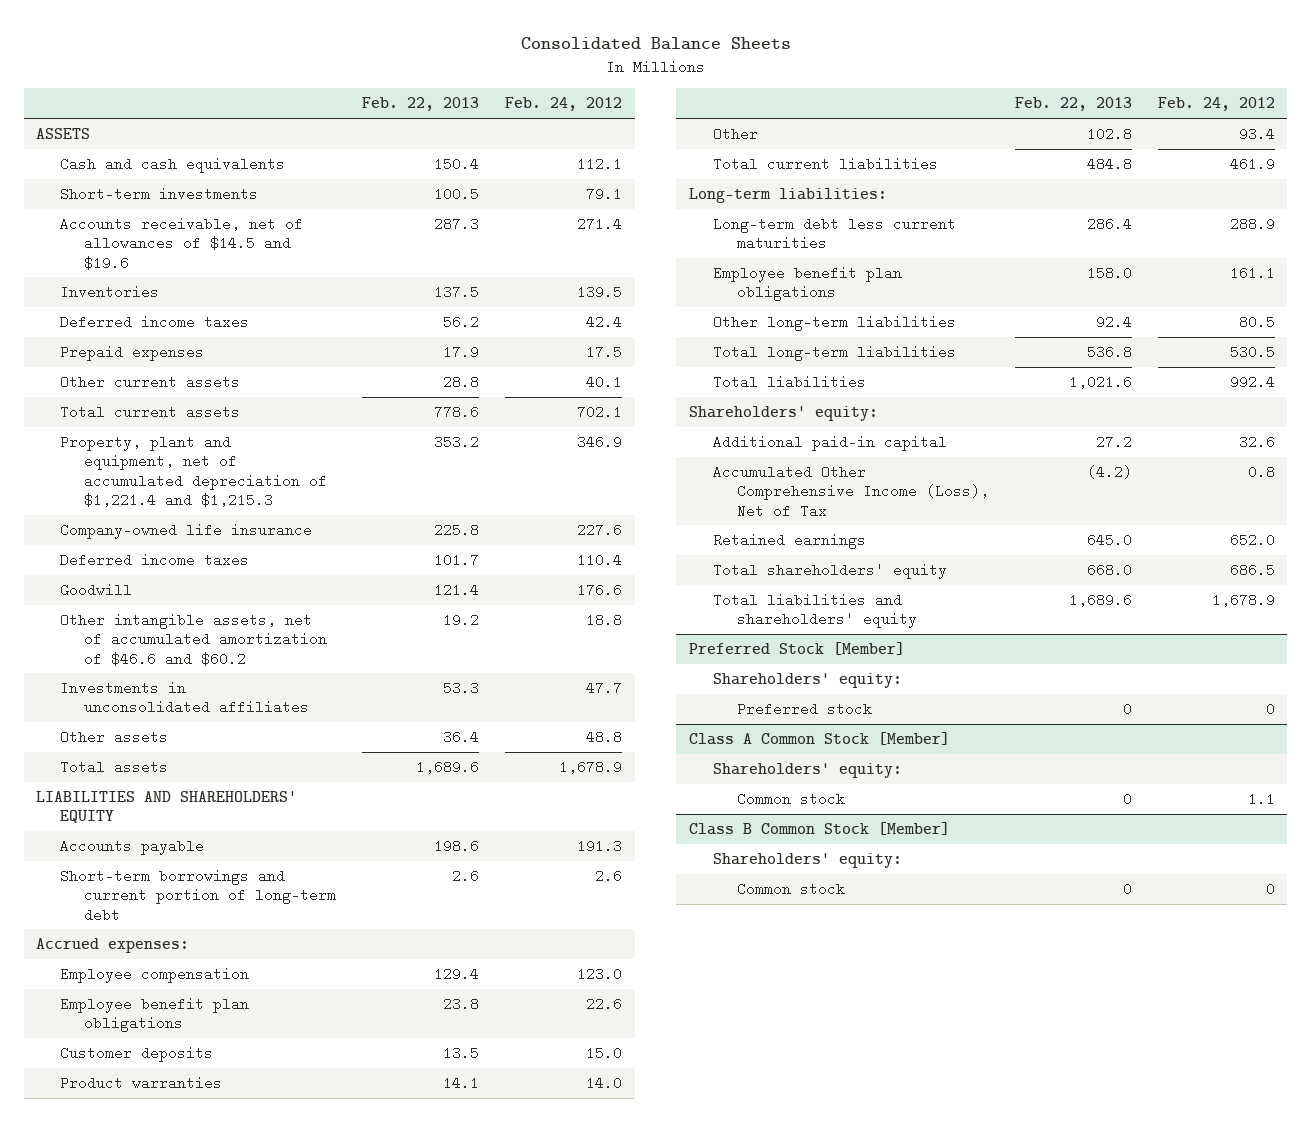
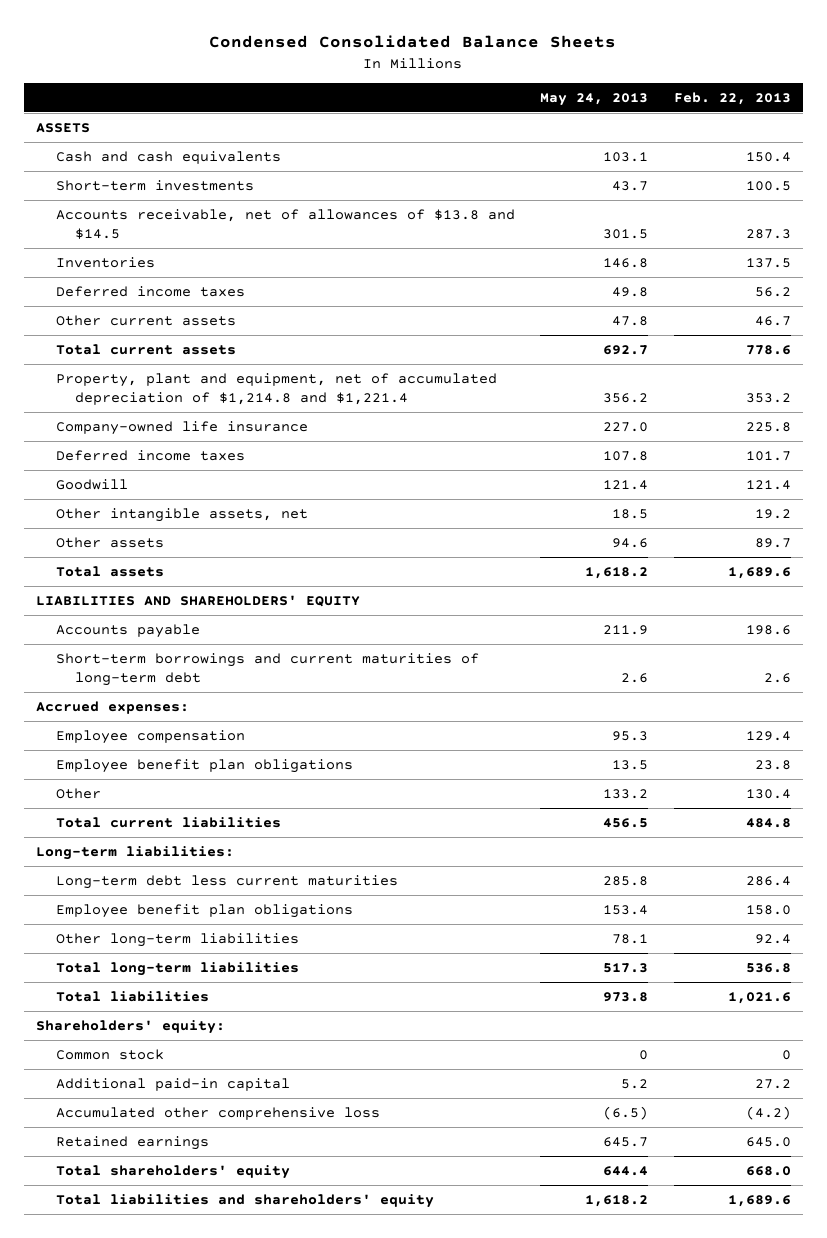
[520,37,791,51] Consolidated Balance Sheets -> [209,35,617,49] Condensed Consolidated Balance Sheets
[504,97,622,112] Feb. 24, 2012 -> none
none -> [540,92,649,106] May 24, 2013
[60,216,304,270] Accounts receivable, net of allowances of $14.5 and $19.6 -> [55,209,515,239] Accounts receivable, net of allowances of $13.8 and $14.5
[60,344,205,361] Prepaid expenses -> none
[443,374,480,389] 28.8 -> [754,316,791,327] 46.7
[60,434,328,507] Property, plant and equipment, net of accumulated depreciation of $1,221.4 and $1,215.3 -> [55,373,497,405] Property, plant and equipment, net of accumulated depreciation of $1,214.8 and $1,221.4
[60,680,310,715] Investments in unconsolidated affiliates -> none
[60,612,328,666] Other intangible assets, net of accumulated amortization of $46.6 and $60.2 -> [55,508,308,523] Other intangible assets, net
[443,729,480,744] 36.4 -> [754,538,791,549] 89.7
[60,868,337,922] Short-term borrowings and current portion of long-term debt -> [55,653,479,686] Short-term borrowings and current maturities of long-term debt
[60,1045,214,1062] Customer deposits -> none
[60,1075,223,1090] Product warranties -> none
[1086,126,1132,141] 102.8 -> [745,789,791,800] 130.4
none -> [55,1049,164,1061] Common stock
[713,464,990,518] Accumulated Other Comprehensive Income (Loss), Net of Tax -> [55,1107,380,1121] Accumulated other comprehensive loss
[689,641,906,655] Preferred Stock [Member] -> none
[713,672,903,688] Shareholders' equity: -> none
[737,701,873,716] Preferred stock -> none
[689,731,951,745] Class A Common Stock [Member] -> none
[713,762,903,778] Shareholders' equity: -> none
[737,791,846,806] Common stock -> none
[689,821,951,835] Class B Common Stock [Member] -> none
[713,852,903,868] Shareholders' equity: -> none
[737,881,846,896] Common stock -> none

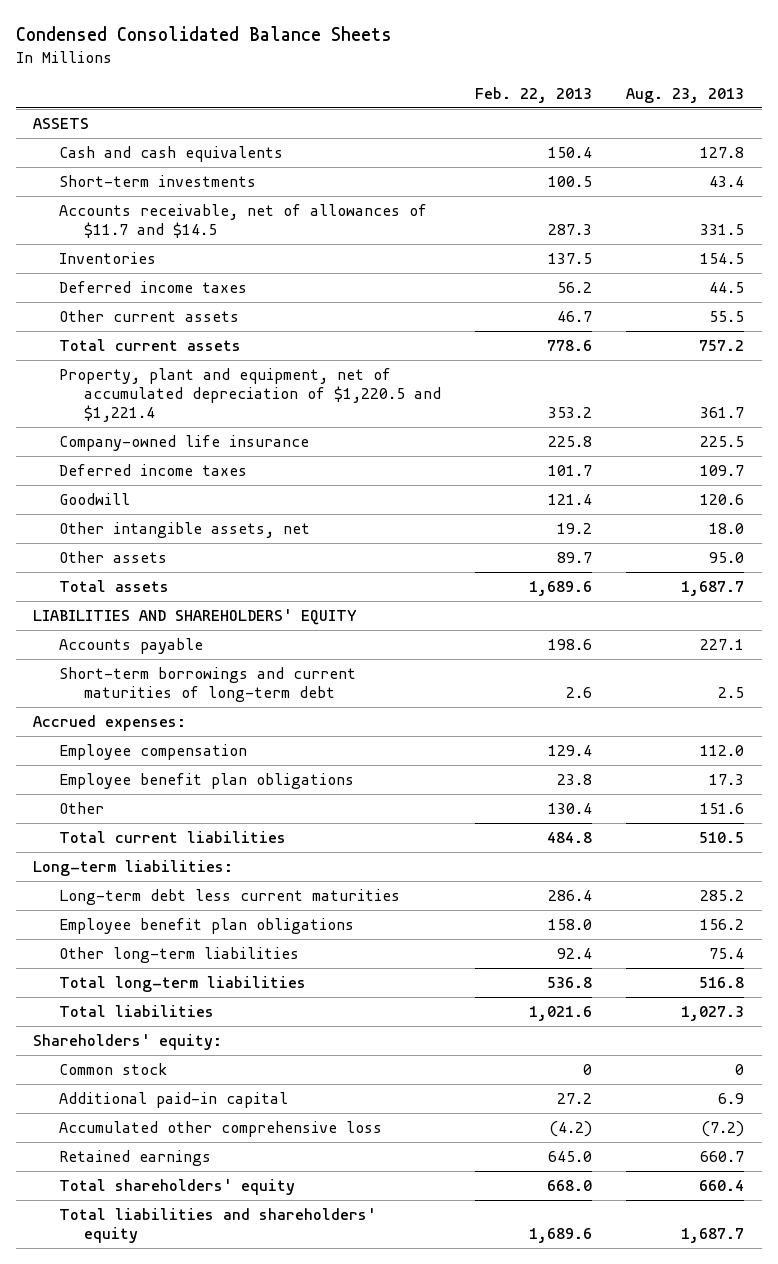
[540,92,649,106] May 24, 2013 -> none
none -> [626,87,745,103] Aug. 23, 2013
[55,209,515,239] Accounts receivable, net of allowances of $13.8 and $14.5 -> [58,203,427,239] Accounts receivable, net of allowances of $11.7 and $14.5
[55,373,497,405] Property, plant and equipment, net of accumulated depreciation of $1,214.8 and $1,221.4 -> [58,367,441,423] Property, plant and equipment, net of accumulated depreciation of $1,220.5 and $1,221.4

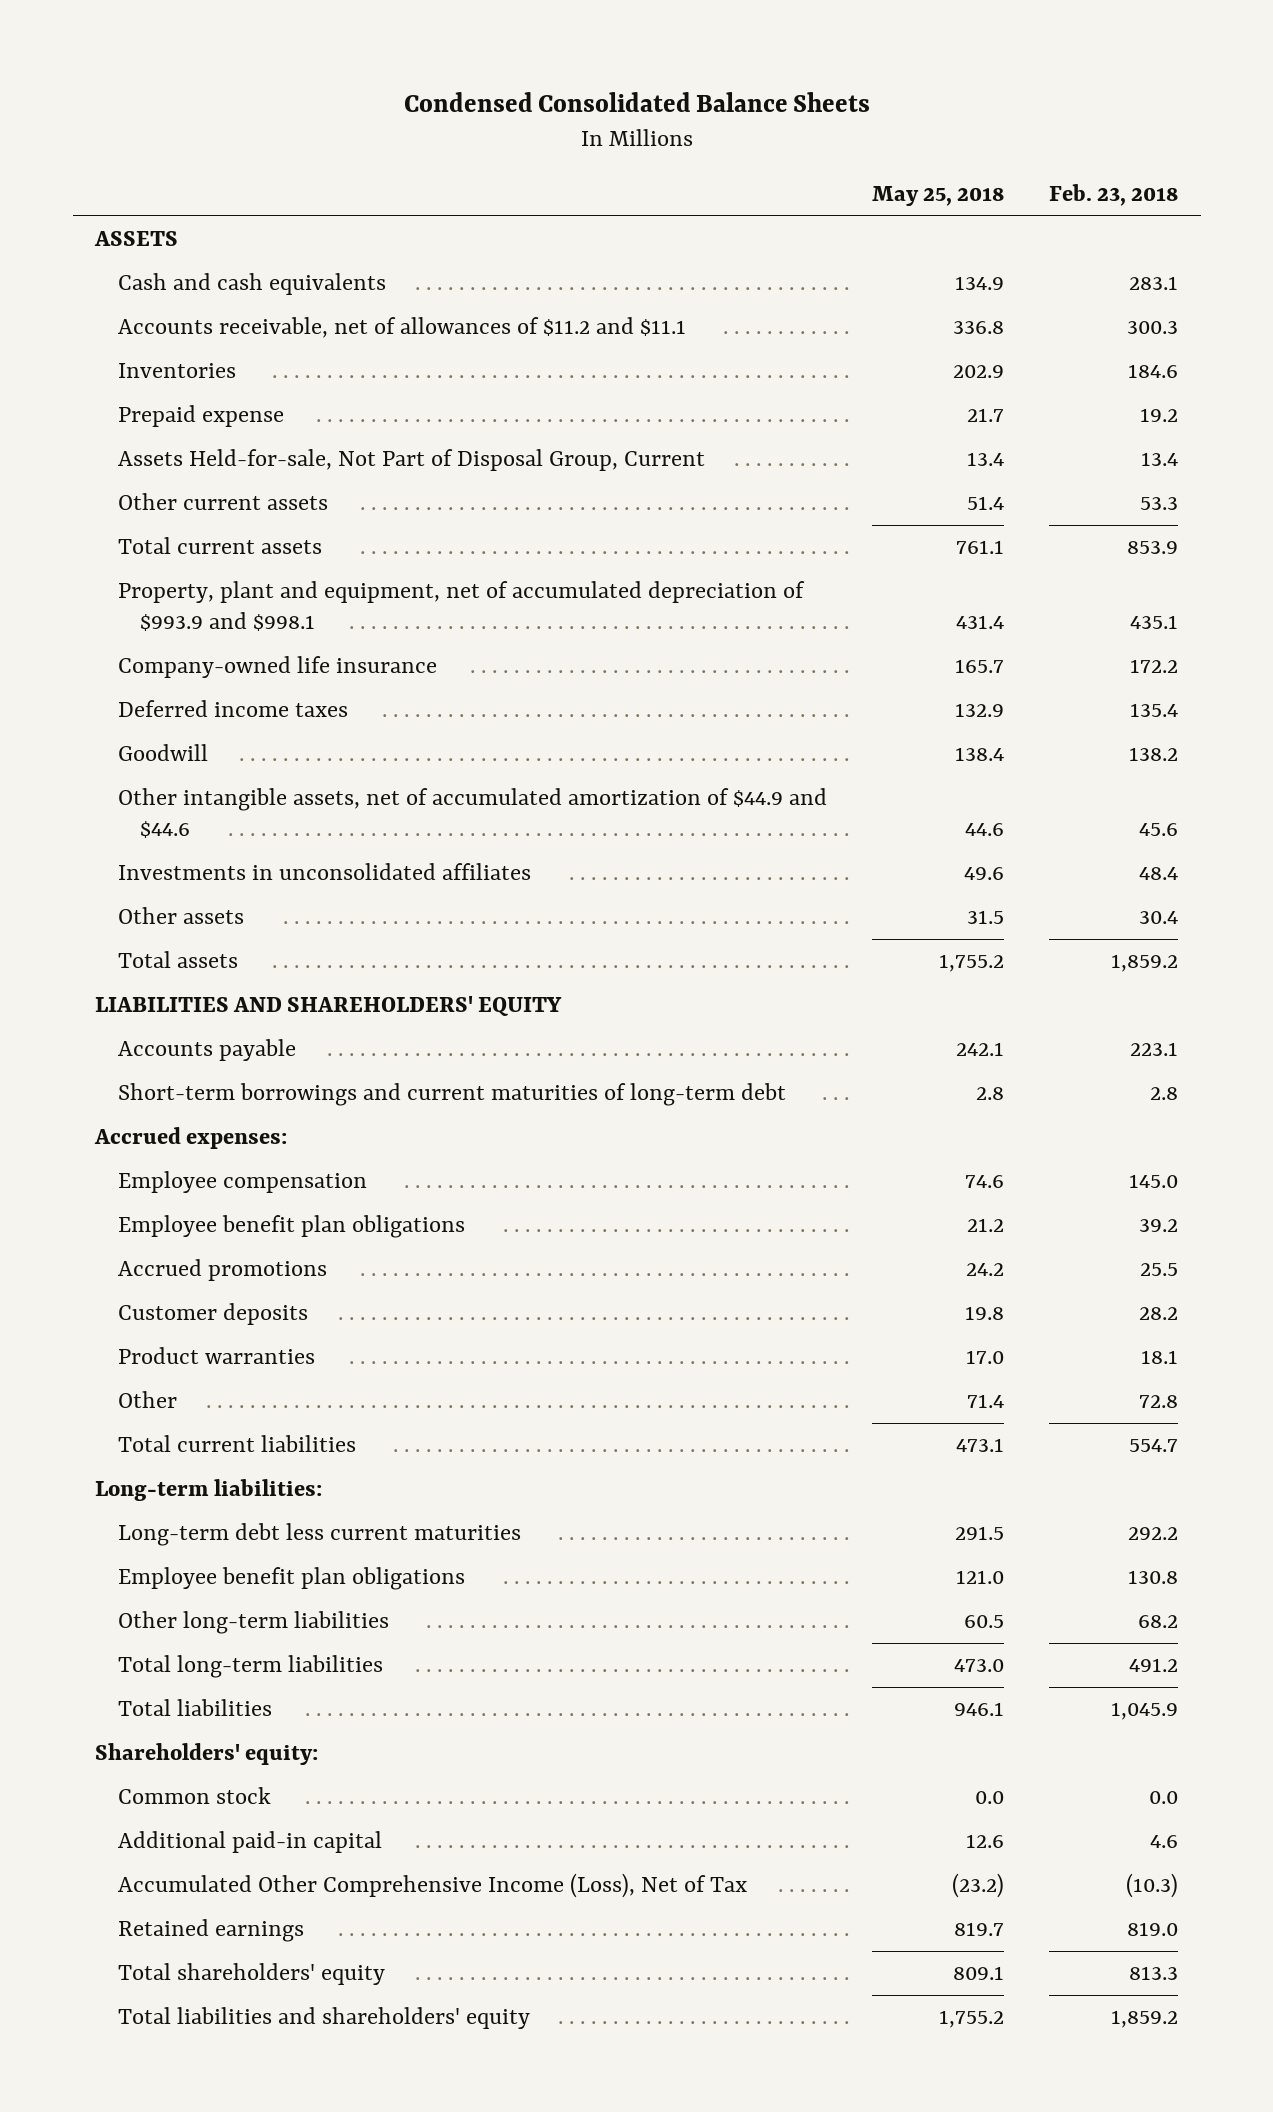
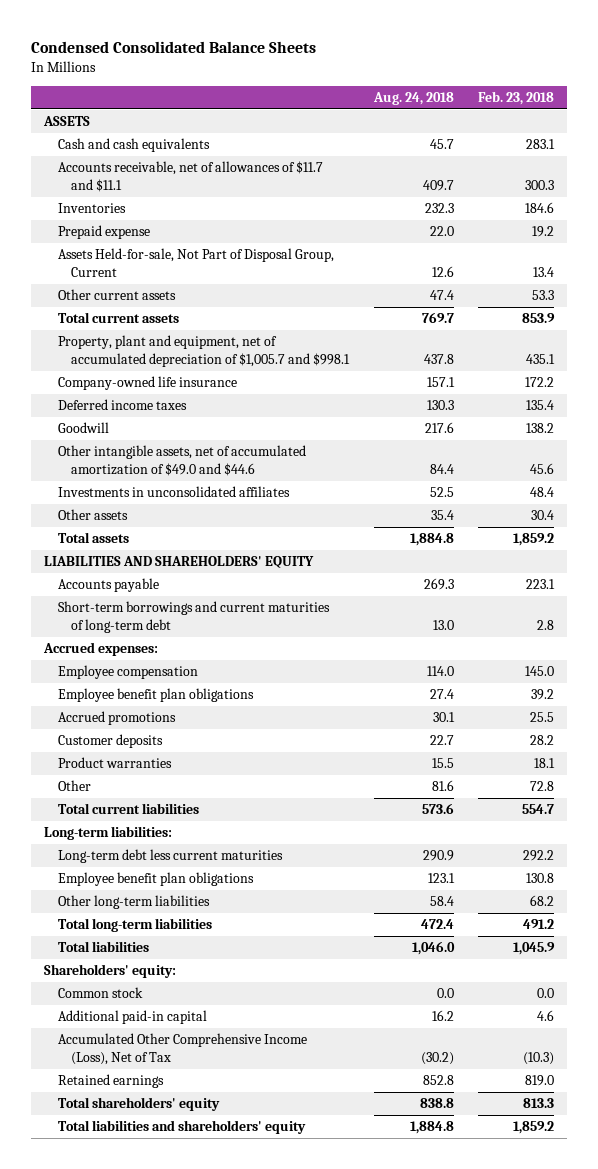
[871,185,1004,206] May 25, 2018 -> none
none -> [372,92,454,106] Aug. 24, 2018
[117,317,686,339] Accounts receivable, net of allowances of $11.2 and $11.1 -> [57,161,323,192] Accounts receivable, net of allowances of $11.7 and $11.1
[117,581,805,632] Property, plant and equipment, net of accumulated depreciation of $993.9 and $998.1 -> [57,335,351,367] Property, plant and equipment, net of accumulated depreciation of $1,005.7 and $998.1
[117,788,827,839] Other intangible assets, net of accumulated amortization of $44.9 and $44.6 -> [57,445,306,476] Other intangible assets, net of accumulated amortization of $49.0 and $44.6

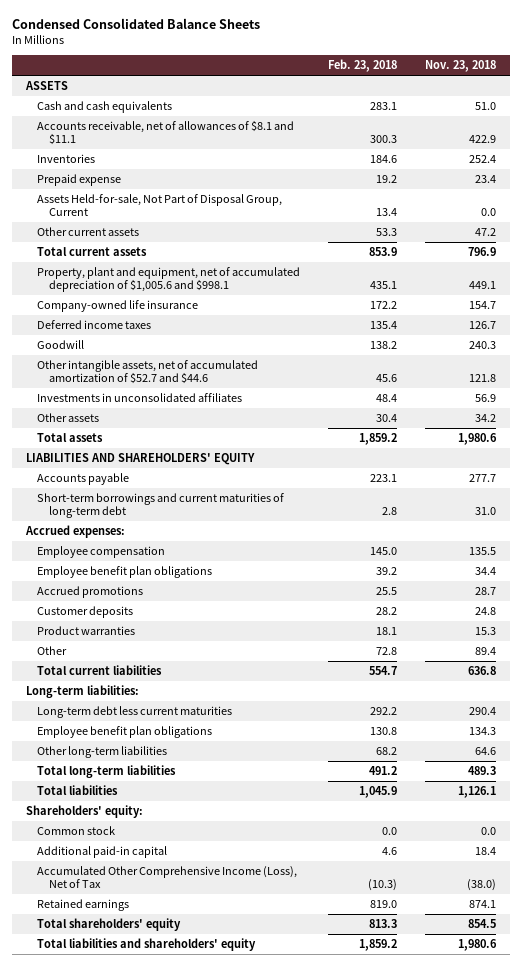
[372,92,454,106] Aug. 24, 2018 -> none
none -> [424,60,496,73] Nov. 23, 2018
[57,161,323,192] Accounts receivable, net of allowances of $11.7 and $11.1 -> [37,120,295,146] Accounts receivable, net of allowances of $8.1 and $11.1
[57,335,351,367] Property, plant and equipment, net of accumulated depreciation of $1,005.7 and $998.1 -> [37,267,301,293] Property, plant and equipment, net of accumulated depreciation of $1,005.6 and $998.1
[57,445,306,476] Other intangible assets, net of accumulated amortization of $49.0 and $44.6 -> [37,360,259,385] Other intangible assets, net of accumulated amortization of $52.7 and $44.6

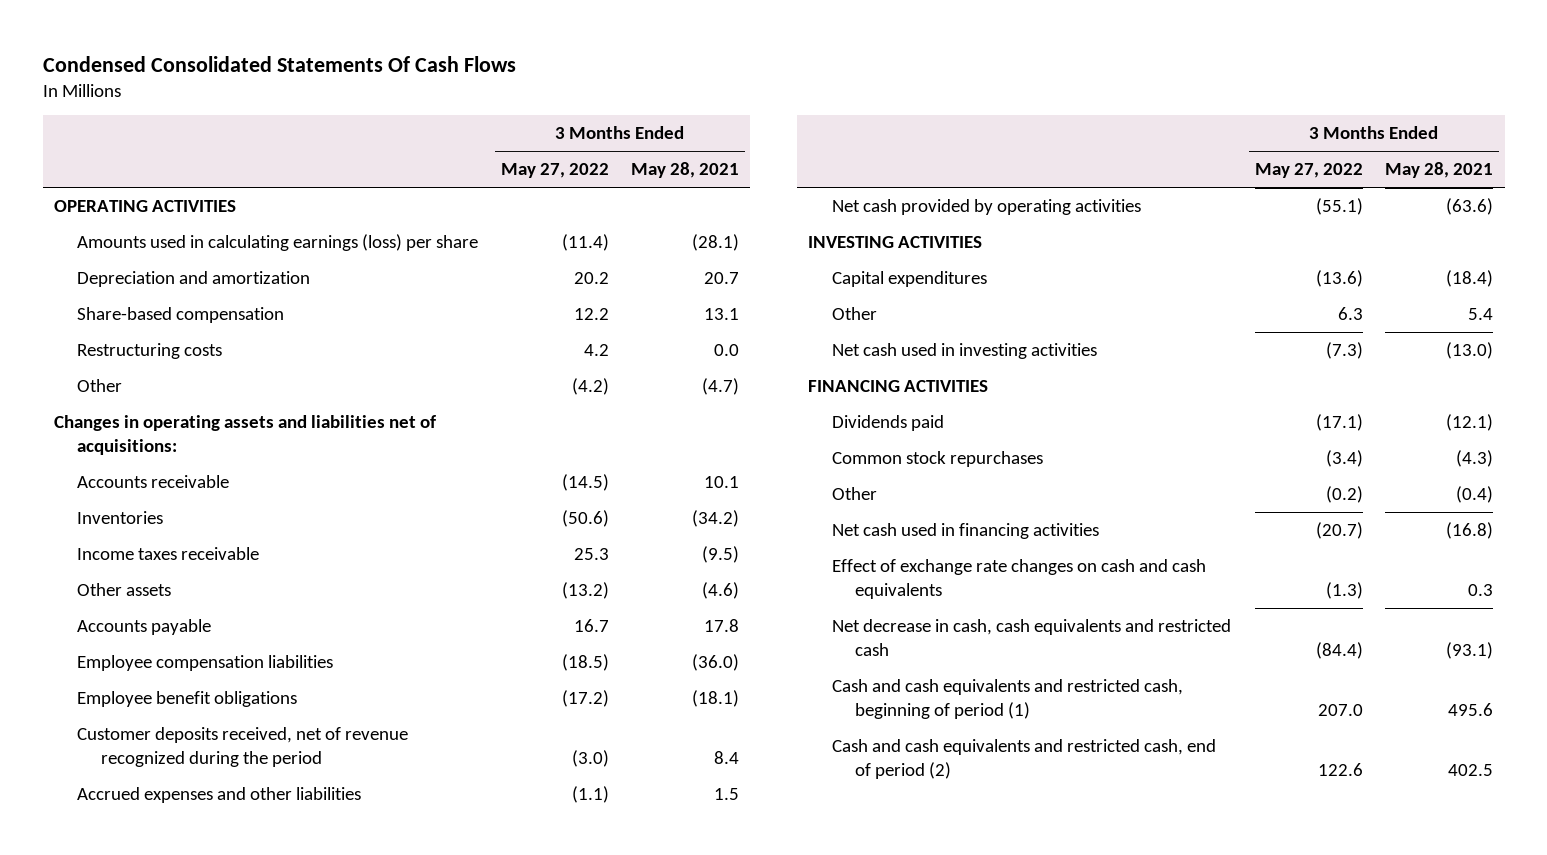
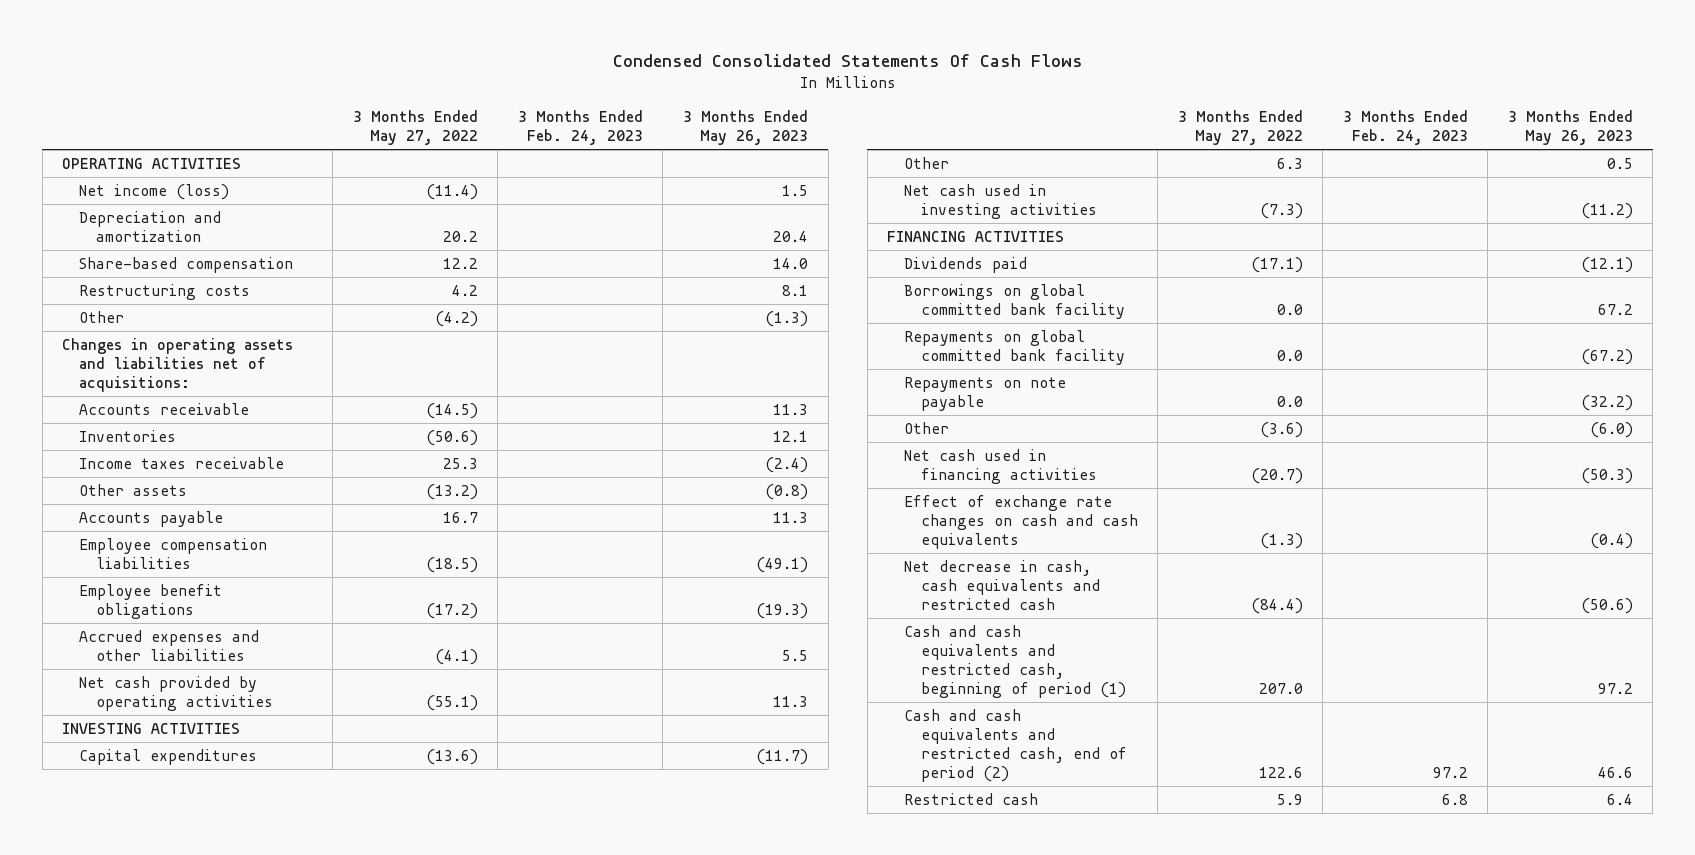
[631,162,740,179] May 28, 2021 -> none
none -> [517,110,643,146] 3 Months Ended Feb. 24, 2023
none -> [683,110,809,146] 3 Months Ended May 26, 2023
[77,234,479,252] Amounts used in calculating earnings (loss) per share -> [79,183,230,200] Net income (loss)
[77,727,409,768] Customer deposits received, net of revenue recognized during the period -> none
[571,786,609,804] (1.1) -> [434,648,478,665] (4.1)
[831,451,1043,468] Common stock repurchases -> none
none -> [903,283,1125,319] Borrowings on global committed bank facility
none -> [903,329,1125,365] Repayments on global committed bank facility
none -> [903,376,1066,411] Repayments on note payable
[1326,486,1364,504] (0.2) -> [1259,421,1303,438] (3.6)
none -> [903,792,1038,805] Restricted cash

